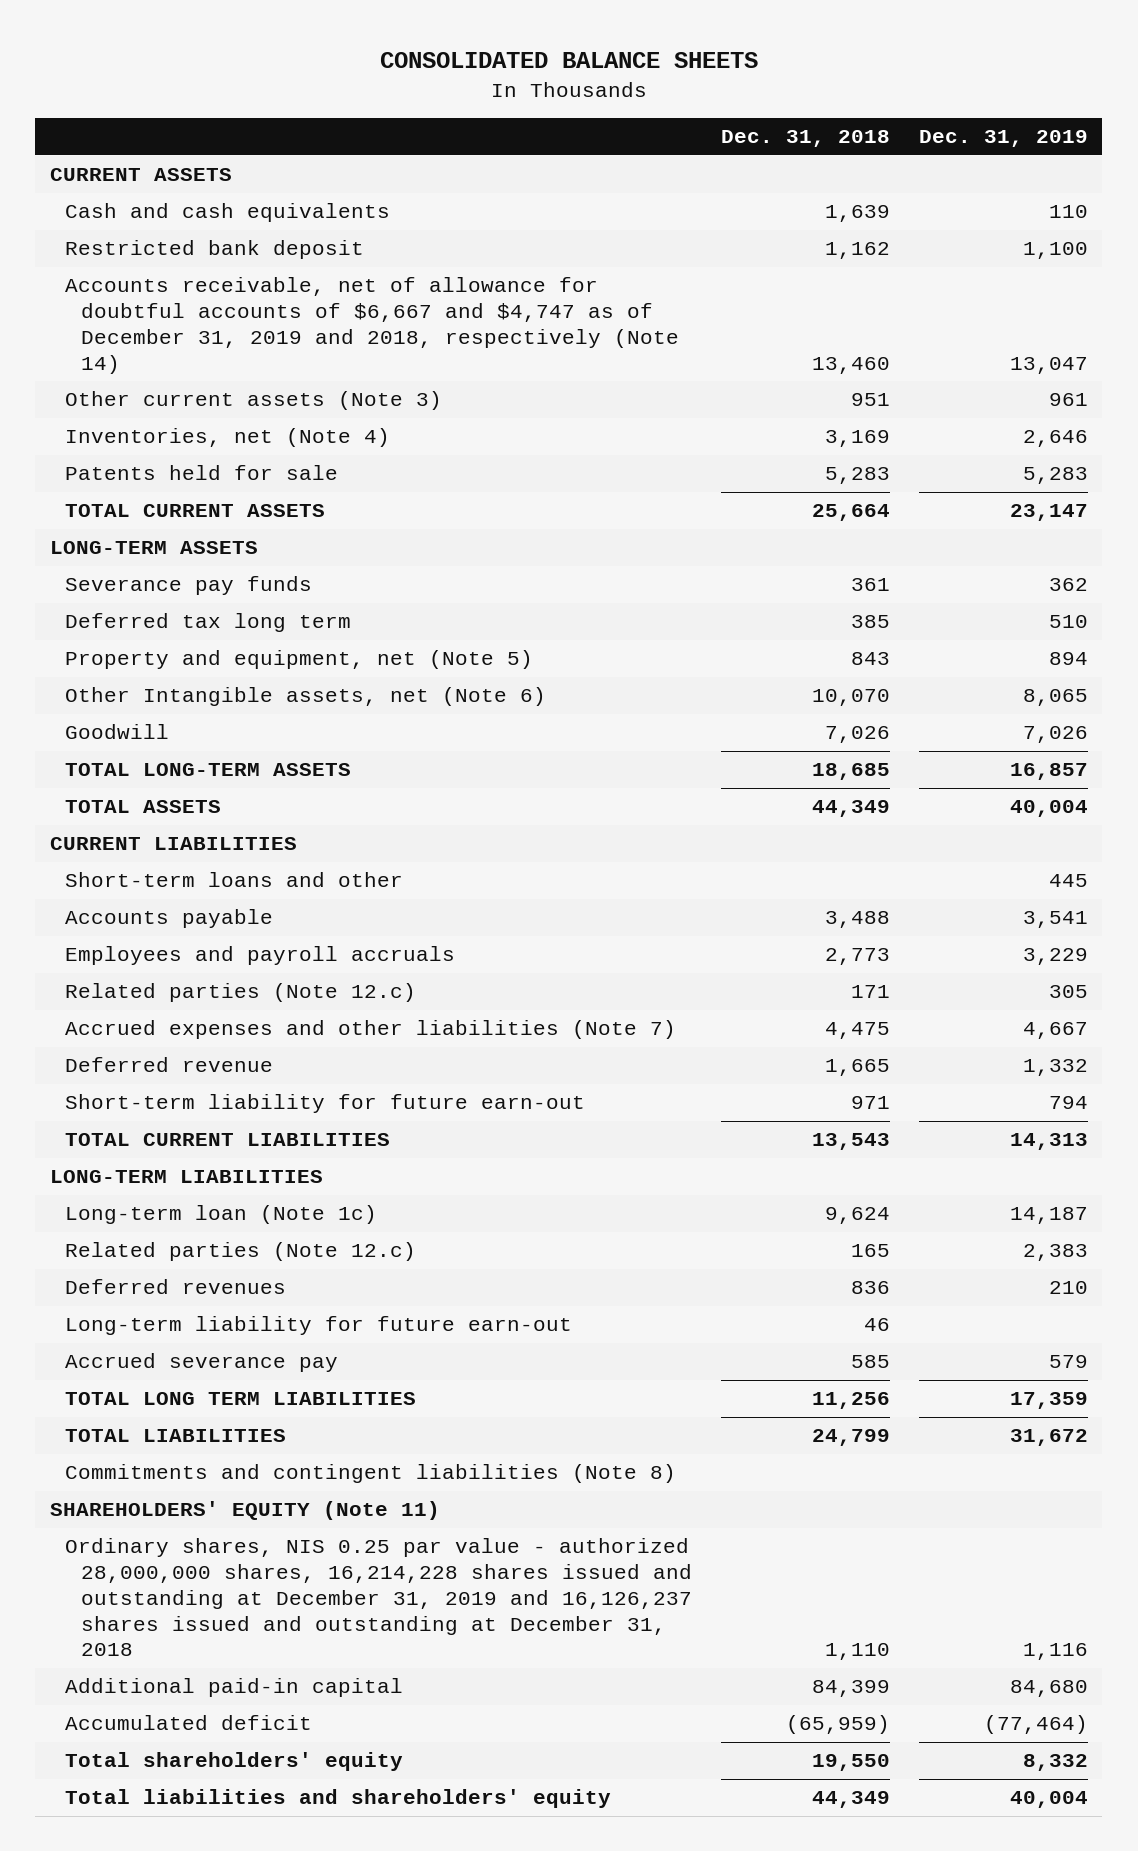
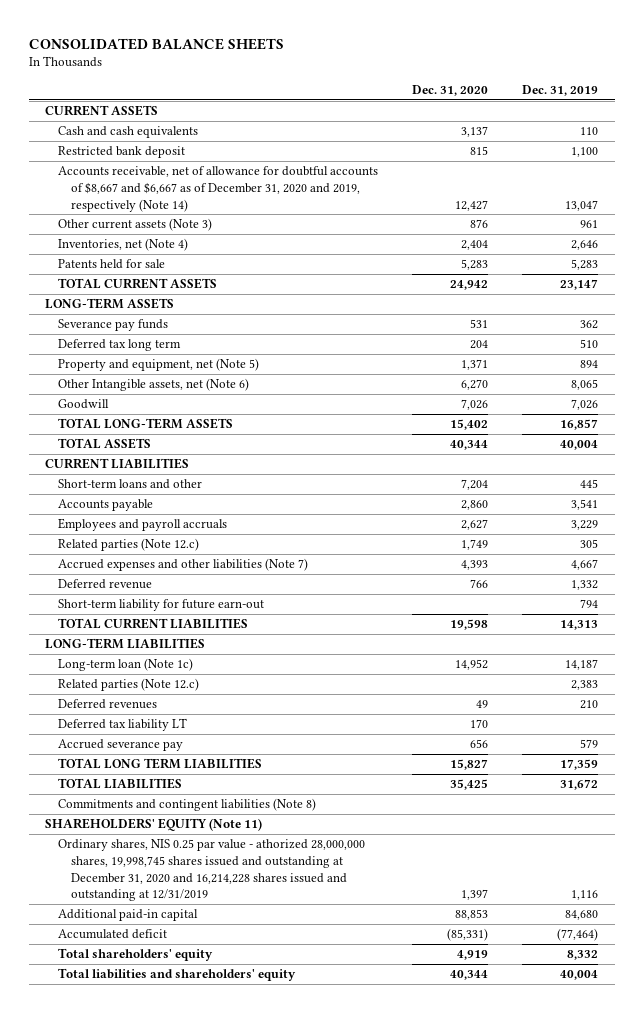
[720,130,890,148] Dec. 31, 2018 -> none
none -> [411,84,488,96] Dec. 31, 2020
[65,277,679,374] Accounts receivable, net of allowance for doubtful accounts of $6,667 and $4,747 as of December 31, 2019 and 2018, respectively (Note 14) -> [58,166,379,212] Accounts receivable, net of allowance for doubtful accounts of $8,667 and $6,667 as of December 31, 2020 and 2019, respectively (Note 14)
[65,1316,573,1336] Long-term liability for future earn-out -> none
none -> [58,718,188,732] Deferred tax liability LT
[65,1538,692,1657] Ordinary shares, NIS 0.25 par value - authorized 28,000,000 shares, 16,214,228 shares issued and outstanding at December 31, 2019 and 16,126,237 shares issued and outstanding at December 31, 2018 -> [58,839,366,902] Ordinary shares, NIS 0.25 par value - athorized 28,000,000 shares, 19,998,745 shares issued and outstanding at December 31, 2020 and 16,214,228 shares issued and outstanding at 12/31/2019

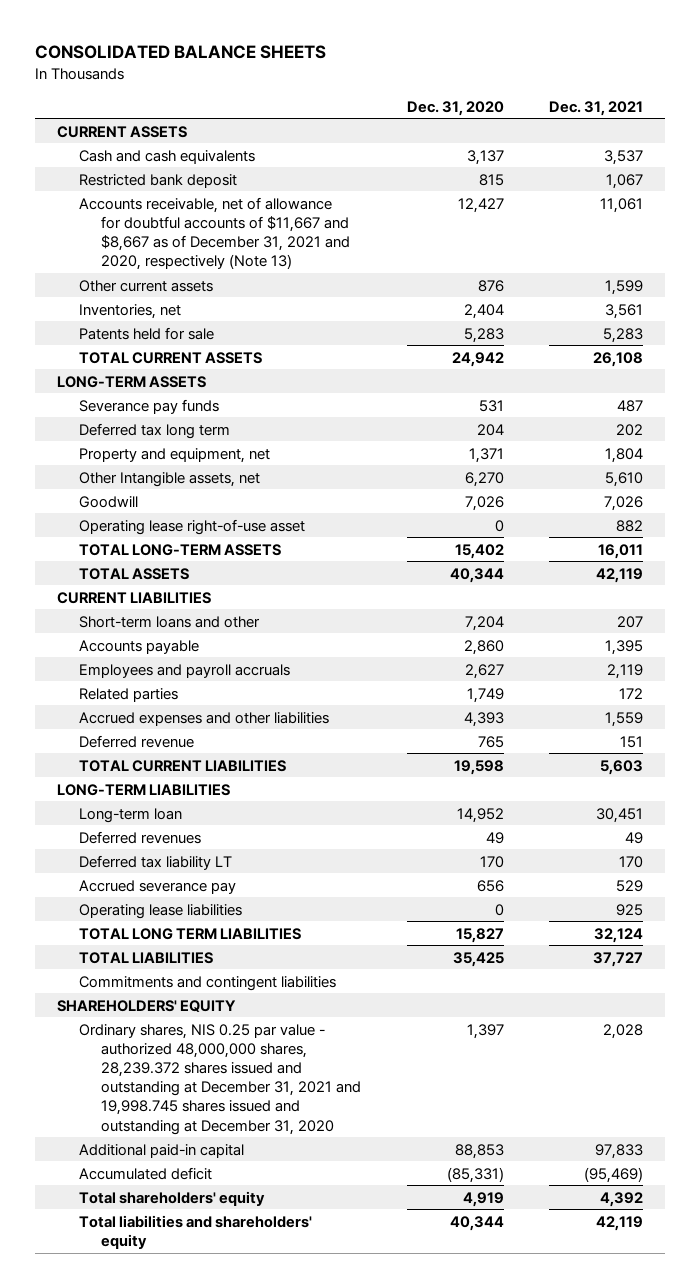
[521,84,598,96] Dec. 31, 2019 -> none
none -> [548,100,643,116] Dec. 31, 2021
[58,166,379,212] Accounts receivable, net of allowance for doubtful accounts of $8,667 and $6,667 as of December 31, 2020 and 2019, respectively (Note 14) -> [79,196,351,271] Accounts receivable, net of allowance for doubtful accounts of $11,667 and $8,667 as of December 31, 2021 and 2020, respectively (Note 13)
[58,218,213,232] Other current assets (Note 3) -> [79,279,214,292] Other current assets
[58,238,189,252] Inventories, net (Note 4) -> [79,303,182,319] Inventories, net
[58,358,260,372] Property and equipment, net (Note 5) -> [79,447,271,463] Property and equipment, net
[58,378,250,392] Other Intangible assets, net (Note 6) -> [79,471,261,487] Other Intangible assets, net
none -> [79,518,306,535] Operating lease right-of-use asset
[58,599,265,612] Short-term liability for future earn-out -> none
[58,538,200,552] Related parties (Note 12.c) -> [79,687,179,702] Related parties
[58,558,309,572] Accrued expenses and other liabilities (Note 7) -> [79,711,330,726] Accrued expenses and other liabilities
[469,579,488,589] 766 -> [477,735,504,748] 765
[58,678,200,692] Related parties (Note 12.c) -> none
[58,658,194,672] Long-term loan (Note 1c) -> [79,807,183,823] Long-term loan
none -> [79,903,243,919] Operating lease liabilities
[58,798,317,812] Commitments and contingent liabilities (Note 8) -> [79,975,337,991] Commitments and contingent liabilities
[45,818,263,832] SHAREHOLDERS' EQUITY (Note 11) -> [57,999,237,1012] SHAREHOLDERS' EQUITY
[58,839,366,902] Ordinary shares, NIS 0.25 par value - athorized 28,000,000 shares, 19,998,745 shares issued and outstanding at December 31, 2020 and 16,214,228 shares issued and outstanding at 12/31/2019 -> [79,1023,362,1135] Ordinary shares, NIS 0.25 par value - authorized 48,000,000 shares, 28,239.372 shares issued and outstanding at December 31, 2021 and 19,998.745 shares issued and outstanding at December 31, 2020

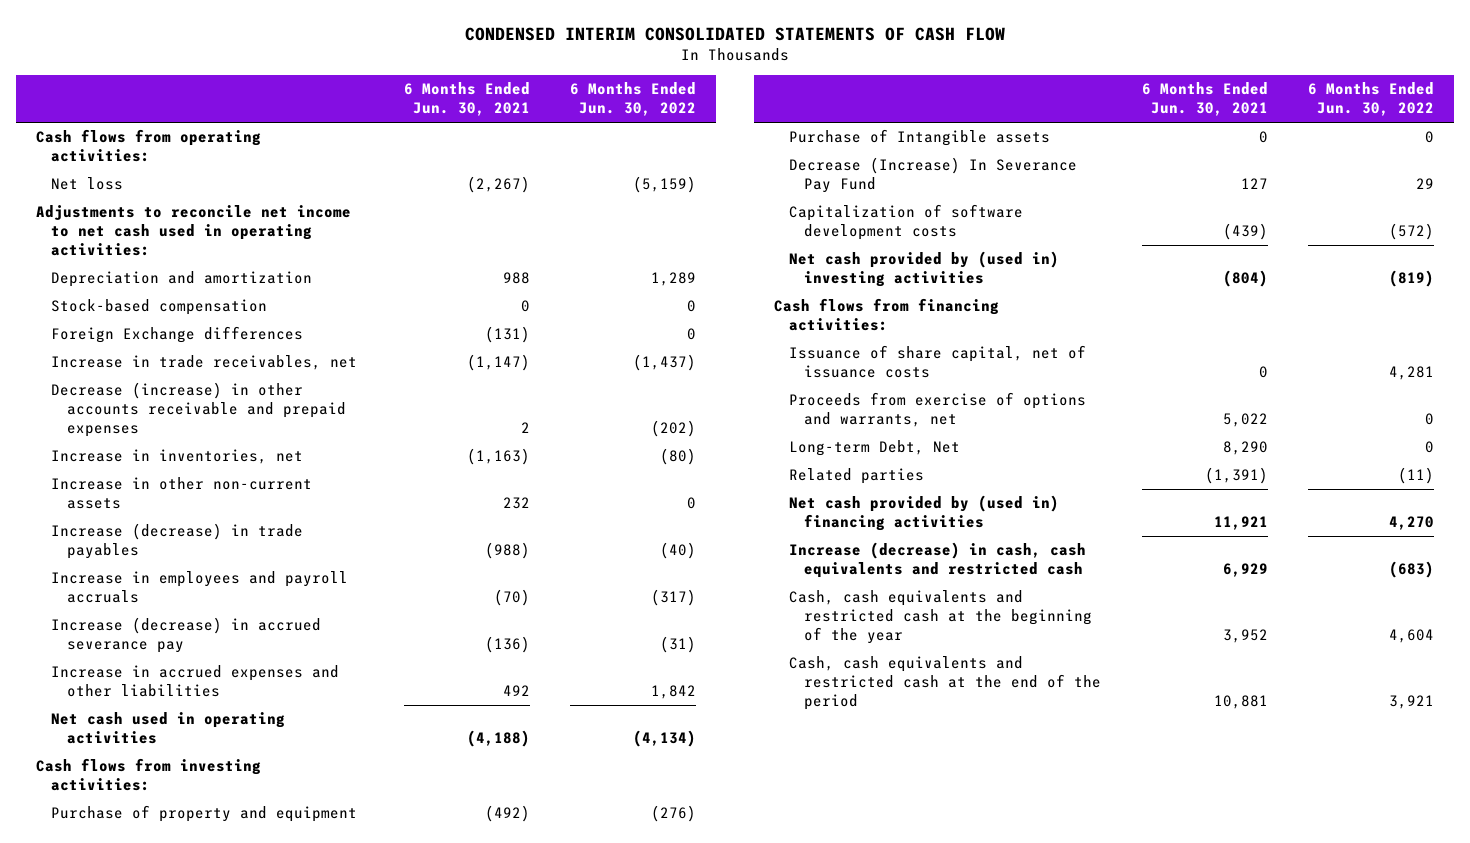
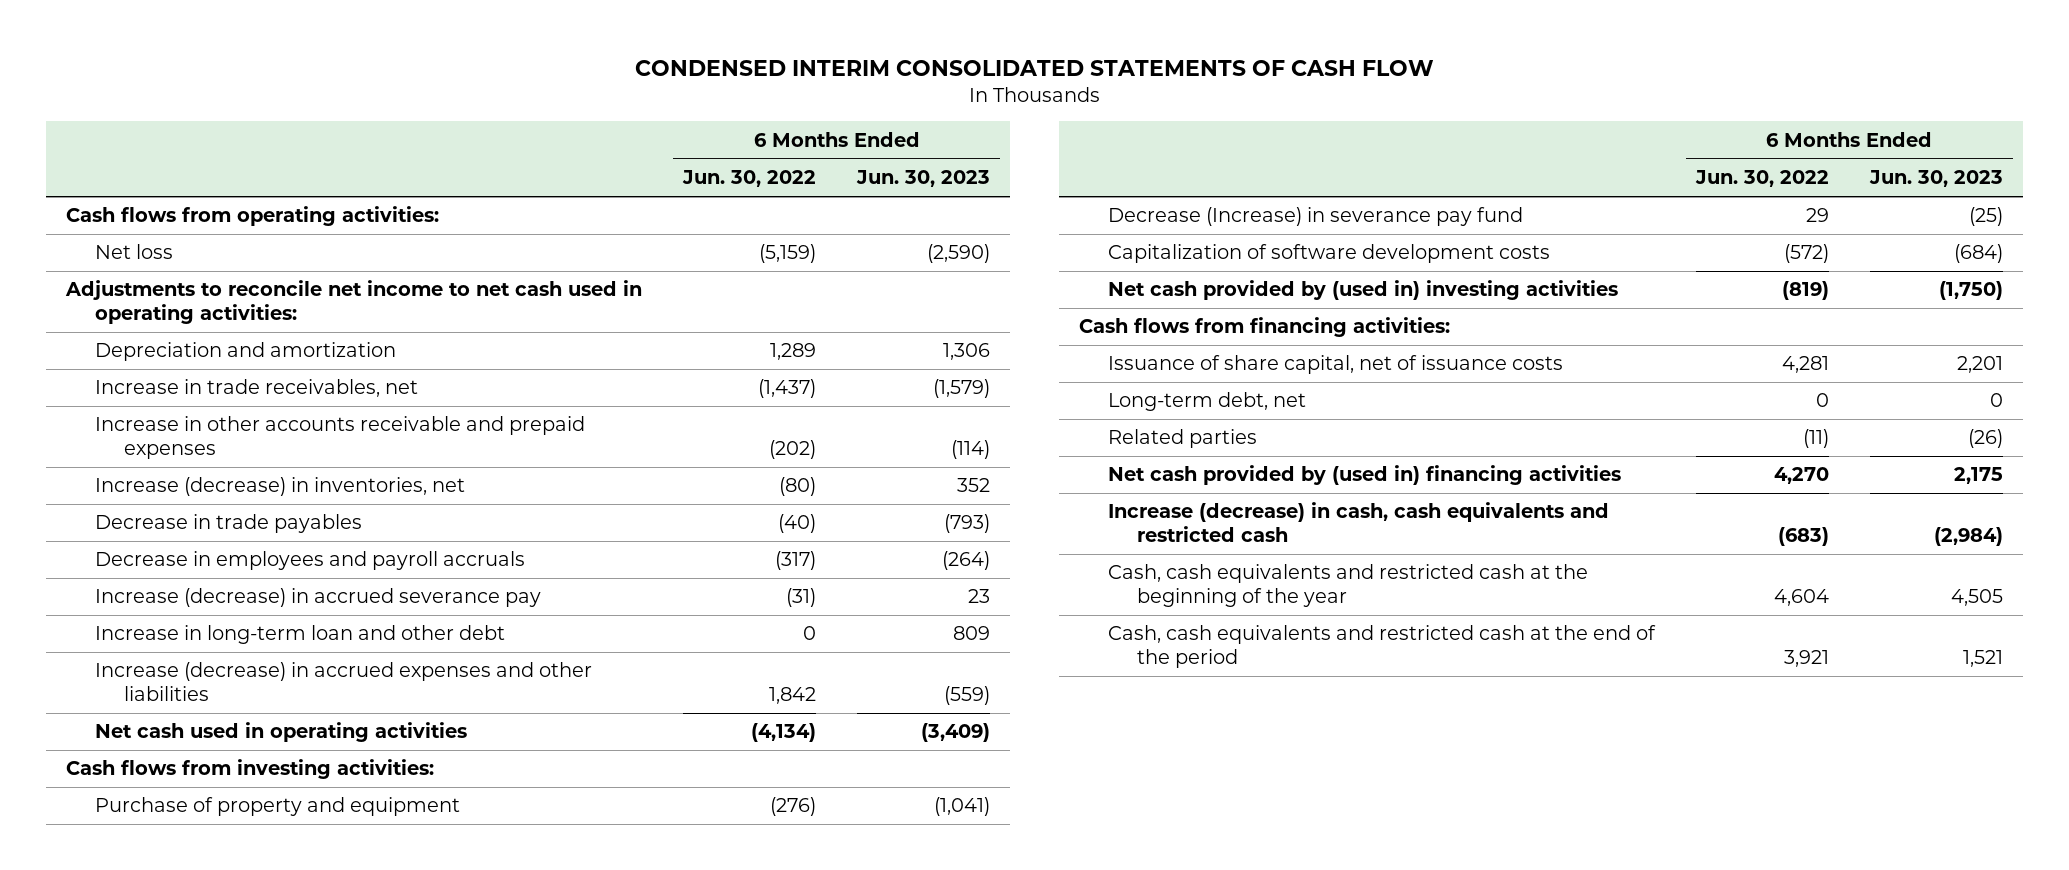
[403,82,530,117] 6 Months Ended Jun. 30, 2021 -> none
none -> [856,170,991,188] Jun. 30, 2023
[51,299,268,316] Stock-based compensation -> none
[51,326,304,344] Foreign Exchange differences -> none
[51,477,313,510] Increase in other non-current assets -> none
[51,382,346,438] Decrease (increase) in other accounts receivable and prepaid expenses -> [95,416,586,460] Increase in other accounts receivable and prepaid expenses
[51,449,304,465] Increase in inventories, net -> [95,477,466,497] Increase (decrease) in inventories, net
[51,523,304,560] Increase (decrease) in trade payables -> [95,514,363,534] Decrease in trade payables
[51,571,349,604] Increase in employees and payroll accruals -> [95,551,526,571] Decrease in employees and payroll accruals
none -> [95,625,506,645] Increase in long-term loan and other debt
[51,665,340,698] Increase in accrued expenses and other liabilities -> [95,662,593,702] Increase (decrease) in accrued expenses and other liabilities
[789,129,1051,147] Purchase of Intangible assets -> none
[789,157,1078,194] Decrease (Increase) In Severance Pay Fund -> [1108,207,1524,227] Decrease (Increase) in severance pay fund
[789,392,1087,428] Proceeds from exercise of options and warrants, net -> none
[789,440,961,457] Long-term Debt, Net -> [1108,392,1307,412] Long-term debt, net

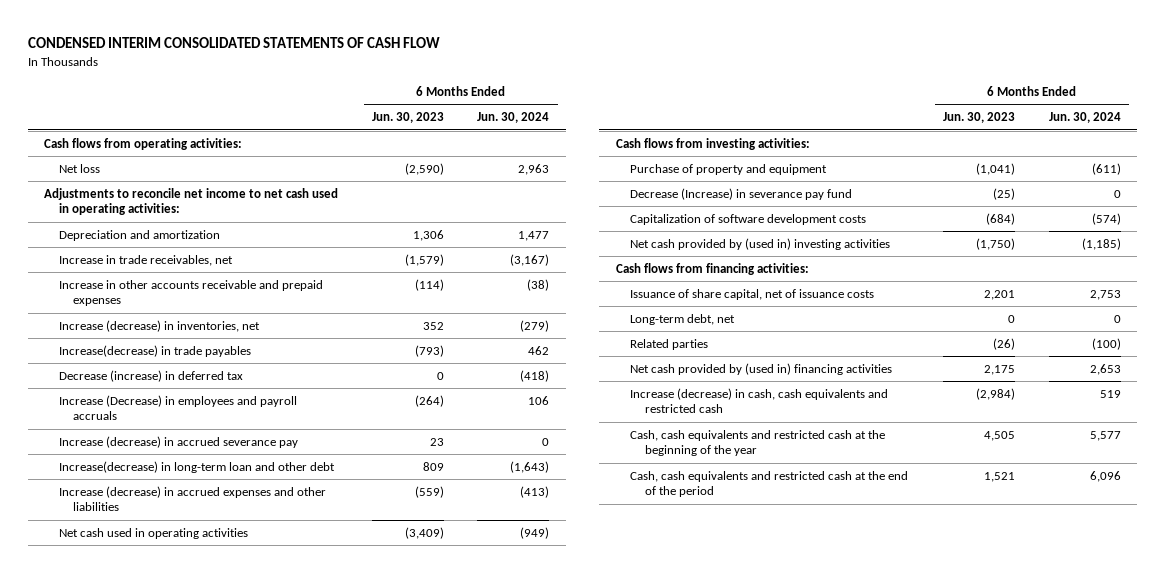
[682,170,817,188] Jun. 30, 2022 -> none
none -> [477,112,550,124] Jun. 30, 2024
[95,514,363,534] Decrease in trade payables -> [58,344,251,357] Increase(decrease) in trade payables
none -> [58,369,243,382] Decrease (increase) in deferred tax
[95,551,526,571] Decrease in employees and payroll accruals -> [58,394,297,421] Increase (Decrease) in employees and payroll accruals
[95,625,506,645] Increase in long-term loan and other debt -> [58,460,335,473] Increase(decrease) in long-term loan and other debt

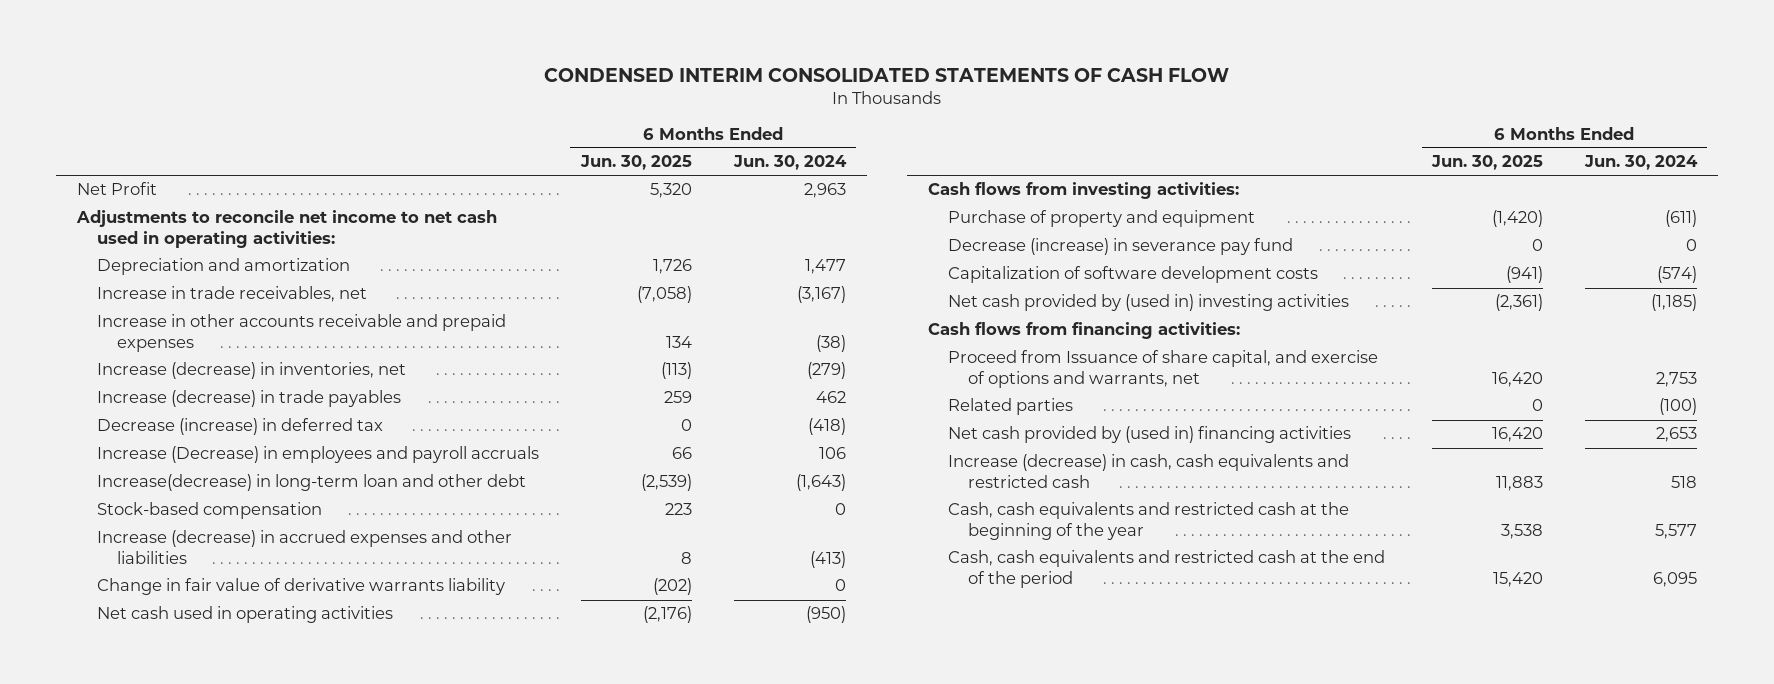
[371,112,444,124] Jun. 30, 2023 -> none
none -> [579,155,692,171] Jun. 30, 2025
[44,137,243,150] Cash flows from operating activities: -> none
[58,163,100,173] Net loss -> [77,182,158,196] Net Profit
[58,344,251,357] Increase(decrease) in trade payables -> [97,390,402,408] Increase (decrease) in trade payables
[58,435,298,448] Increase (decrease) in accrued severance pay -> none
none -> [97,502,323,520] Stock-based compensation
none -> [97,578,506,596] Change in fair value of derivative warrants liability
[520,526,550,539] (949) -> [805,606,846,624] (950)
[630,187,853,200] Decrease (Increase) in severance pay fund -> [948,238,1294,256] Decrease (increase) in severance pay fund
[630,313,736,325] Long-term debt, net -> none
[630,288,875,300] Issuance of share capital, net of issuance costs -> [948,350,1379,389] Proceed from Issuance of share capital, and exercise of options and warrants, net
[1099,389,1121,398] 519 -> [1670,476,1697,489] 518
[1089,470,1121,482] 6,096 -> [1652,572,1697,588] 6,095

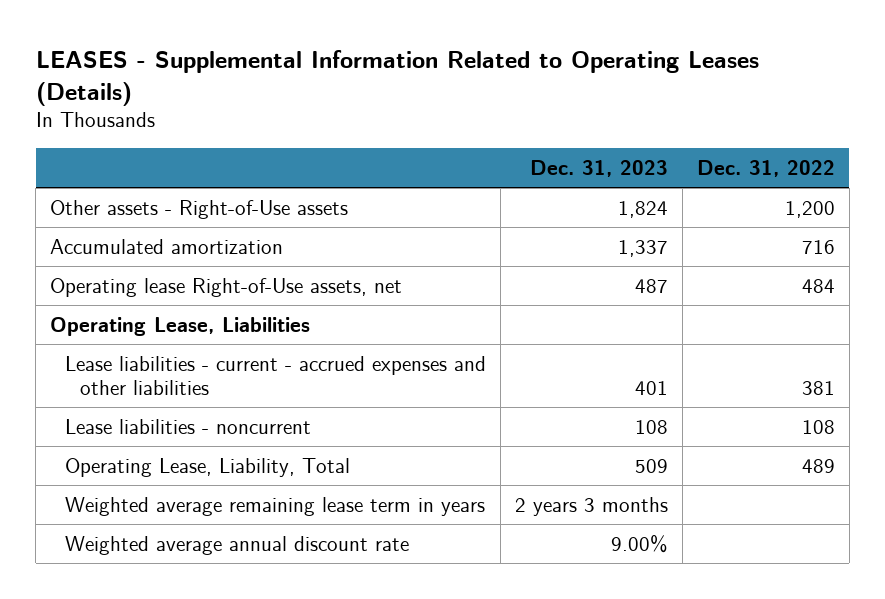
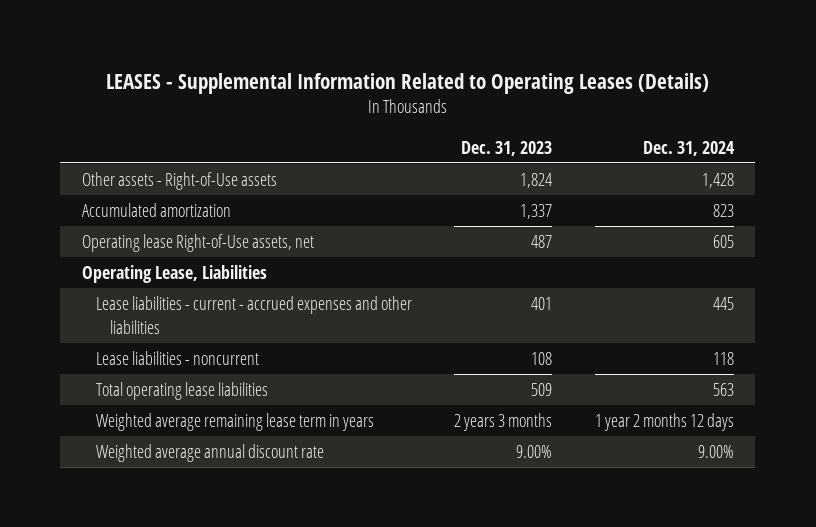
[697,159,836,177] Dec. 31, 2022 -> none
none -> [642,140,735,156] Dec. 31, 2024
[65,457,351,477] Operating Lease, Liability, Total -> [95,382,268,401] Total operating lease liabilities

